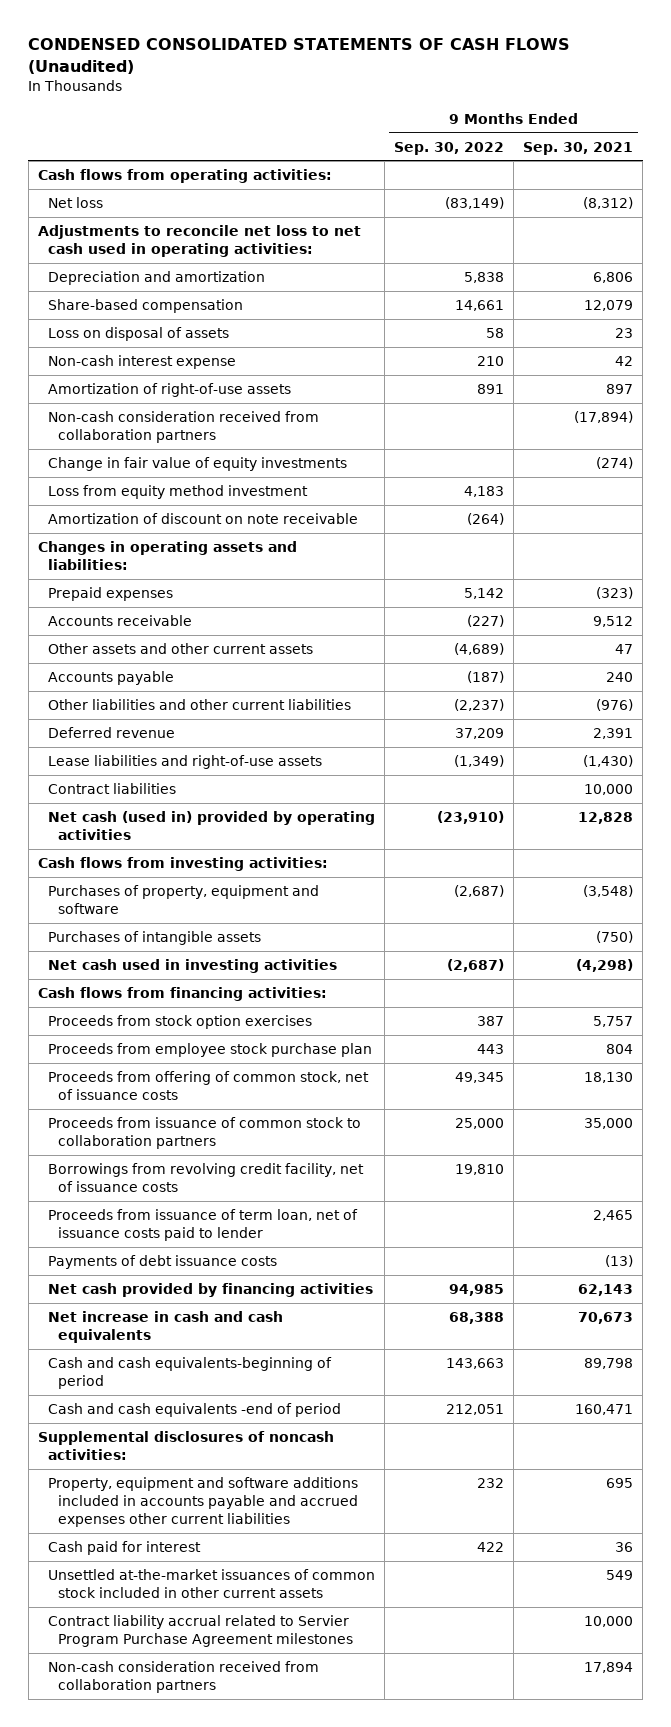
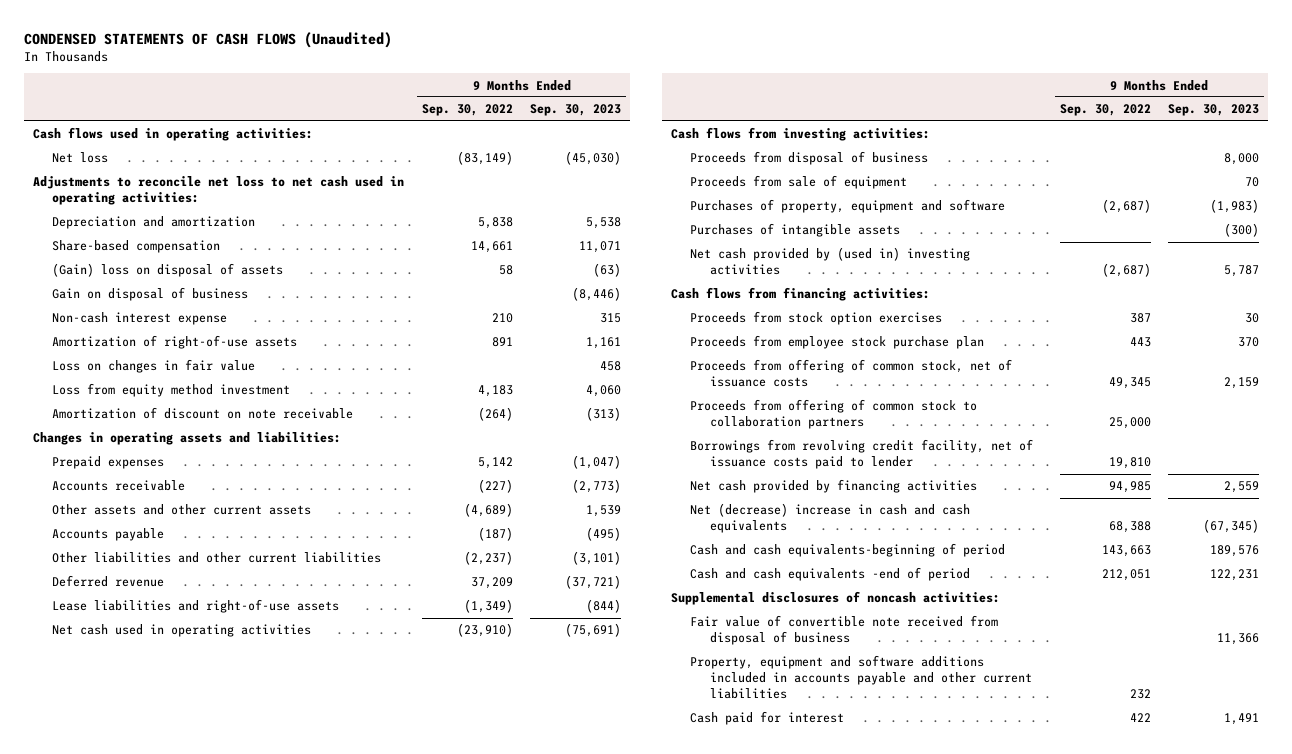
[28,38,571,74] CONDENSED CONSOLIDATED STATEMENTS OF CASH FLOWS (Unaudited) -> [23,31,392,48] CONDENSED STATEMENTS OF CASH FLOWS (Unaudited)
[523,141,634,155] Sep. 30, 2021 -> none
none -> [530,104,622,117] Sep. 30, 2023
[37,168,332,183] Cash flows from operating activities: -> [32,127,313,142] Cash flows used in operating activities:
[47,326,229,341] Loss on disposal of assets -> [52,263,284,278] (Gain) loss on disposal of assets
none -> [52,287,249,302] Gain on disposal of business
[47,410,319,444] Non-cash consideration received from collaboration partners -> none
[47,456,347,471] Change in fair value of equity investments -> none
none -> [52,359,256,374] Loss on changes in fair value
[47,782,176,794] Contract liabilities -> none
[47,810,375,841] Net cash (used in) provided by operating activities -> [52,624,312,638] Net cash used in operating activities
none -> [690,151,929,166] Proceeds from disposal of business
none -> [690,175,908,190] Proceeds from sale of equipment
[47,958,337,973] Net cash used in investing activities -> [690,247,971,276] Net cash provided by (used in) investing activities
[47,1208,358,1242] Proceeds from issuance of term loan, net of issuance costs paid to lender -> none
[47,1254,277,1269] Payments of debt issuance costs -> none
[47,1116,361,1150] Proceeds from issuance of common stock to collaboration partners -> [690,399,978,430] Proceeds from offering of common stock to collaboration partners
[47,1162,364,1193] Borrowings from revolving credit facility, net of issuance costs -> [690,439,1034,470] Borrowings from revolving credit facility, net of issuance costs paid to lender
[47,1310,283,1344] Net increase in cash and cash equivalents -> [690,503,971,534] Net (decrease) increase in cash and cash equivalents
none -> [690,615,999,646] Fair value of convertible note received from disposal of business
[47,1476,359,1528] Property, equipment and software additions included in accounts payable and accrued expenses other current liabilities -> [690,655,1032,700] Property, equipment and software additions included in accounts payable and other current liabilities
[47,1568,375,1599] Unsettled at-the-market issuances of common stock included in other current assets -> none
[47,1614,354,1648] Contract liability accrual related to Servier Program Purchase Agreement milestones -> none
[47,1660,319,1694] Non-cash consideration received from collaboration partners -> none

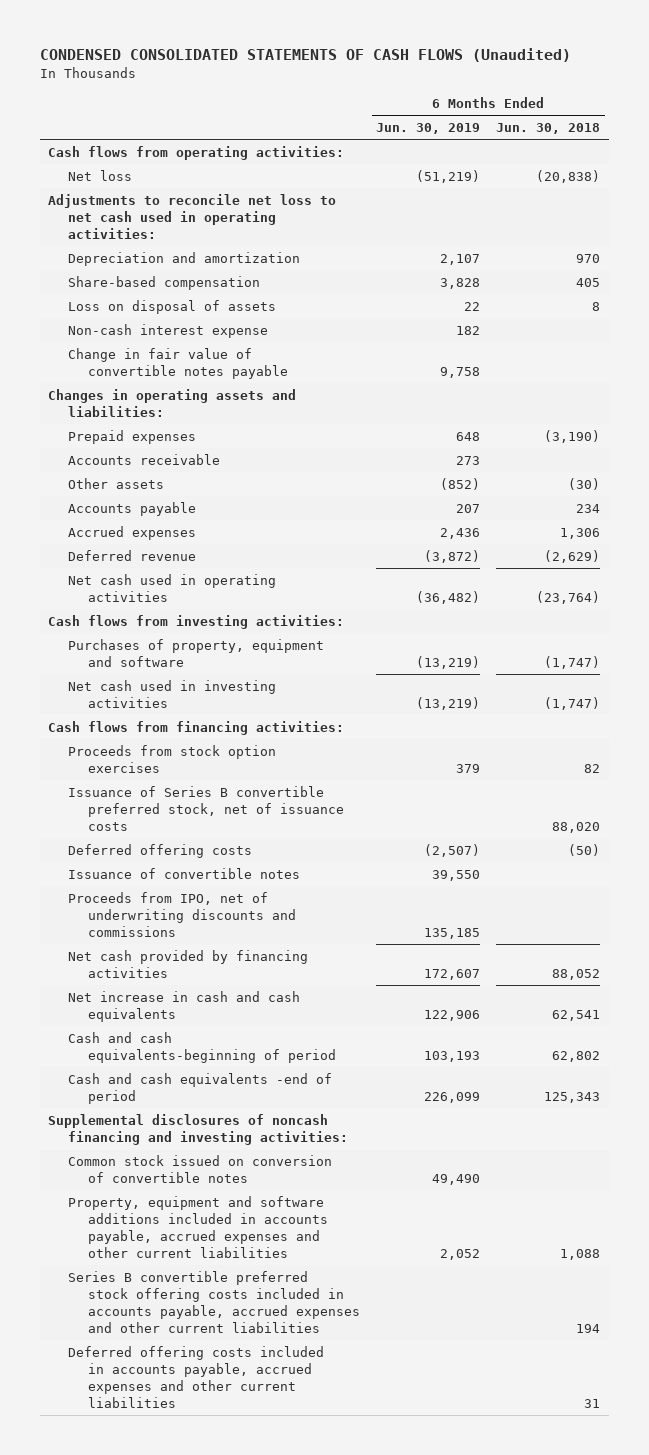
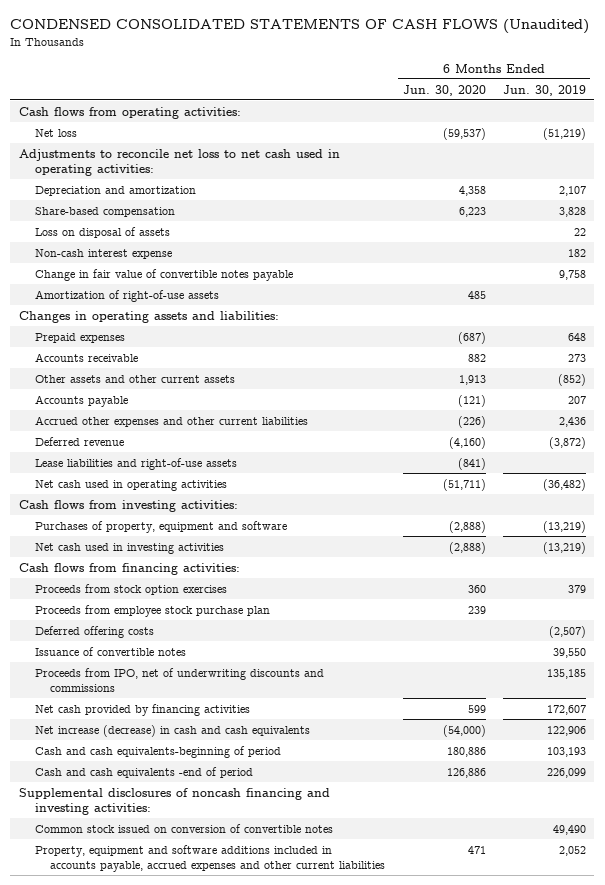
[496,122,601,134] Jun. 30, 2018 -> none
none -> [402,84,486,96] Jun. 30, 2020
none -> [34,289,219,302] Amortization of right-of-use assets
[68,477,165,489] Other assets -> [34,374,235,383] Other assets and other current assets
[68,525,197,540] Accrued expenses -> [34,415,308,427] Accrued other expenses and other current liabilities
none -> [34,457,237,470] Lease liabilities and right-of-use assets
[68,785,344,831] Issuance of Series B convertible preferred stock, net of issuance costs -> none
none -> [34,604,270,617] Proceeds from employee stock purchase plan
[68,990,301,1022] Net increase in cash and cash equivalents -> [34,724,310,737] Net increase (decrease) in cash and cash equivalents
[68,1270,360,1333] Series B convertible preferred stock offering costs included in accounts payable, accrued expenses and other current liabilities -> none
[68,1345,325,1408] Deferred offering costs included in accounts payable, accrued expenses and other current liabilities -> none

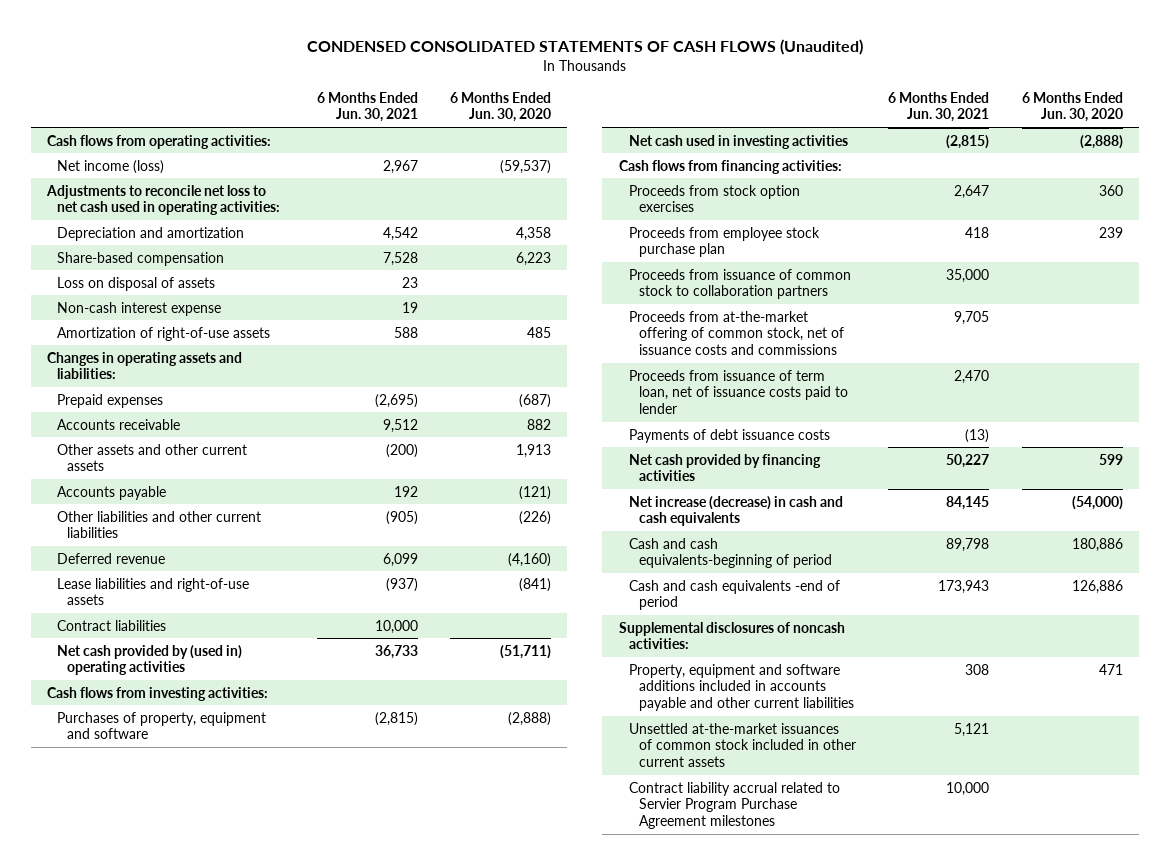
[502,84,586,96] Jun. 30, 2019 -> none
none -> [316,91,418,123] 6 Months Ended Jun. 30, 2021
[34,128,77,137] Net loss -> [57,159,165,174] Net income (loss)
[34,268,293,281] Change in fair value of convertible notes payable -> none
[34,415,308,427] Accrued other expenses and other current liabilities -> [57,510,262,539] Other liabilities and other current liabilities
none -> [57,619,167,631] Contract liabilities
[34,479,227,491] Net cash used in operating activities -> [57,644,243,676] Net cash provided by (used in) operating activities
[34,625,154,638] Deferred offering costs -> none
[34,646,186,656] Issuance of convertible notes -> none
[34,667,324,692] Proceeds from IPO, net of underwriting discounts and commissions -> none
none -> [628,268,851,300] Proceeds from issuance of common stock to collaboration partners
none -> [628,310,845,356] Proceeds from at-the-market offering of common stock, net of issuance costs and commissions
none -> [628,369,849,415] Proceeds from issuance of term loan, net of issuance costs paid to lender
none -> [628,428,830,443] Payments of debt issuance costs
[34,823,333,833] Common stock issued on conversion of convertible notes -> none
[18,787,330,815] Supplemental disclosures of noncash financing and investing activities: -> [618,621,845,650] Supplemental disclosures of noncash activities:
[34,844,386,872] Property, equipment and software additions included in accounts payable, accrued expenses and other current liabilities -> [628,663,855,712] Property, equipment and software additions included in accounts payable and other current liabilities
none -> [628,722,857,768] Unsettled at-the-market issuances of common stock included in other current assets
none -> [628,781,840,830] Contract liability accrual related to Servier Program Purchase Agreement milestones

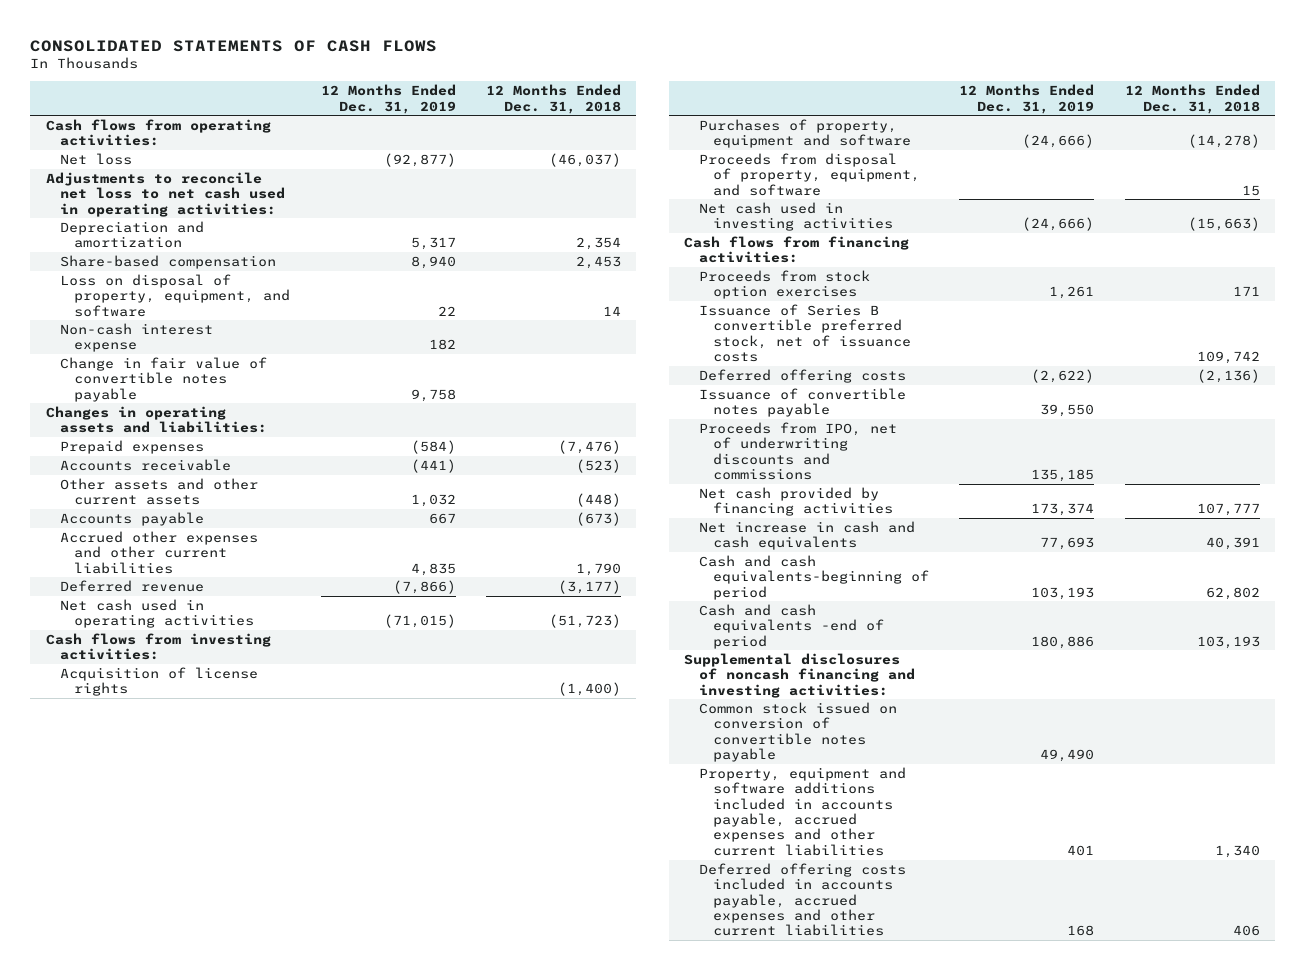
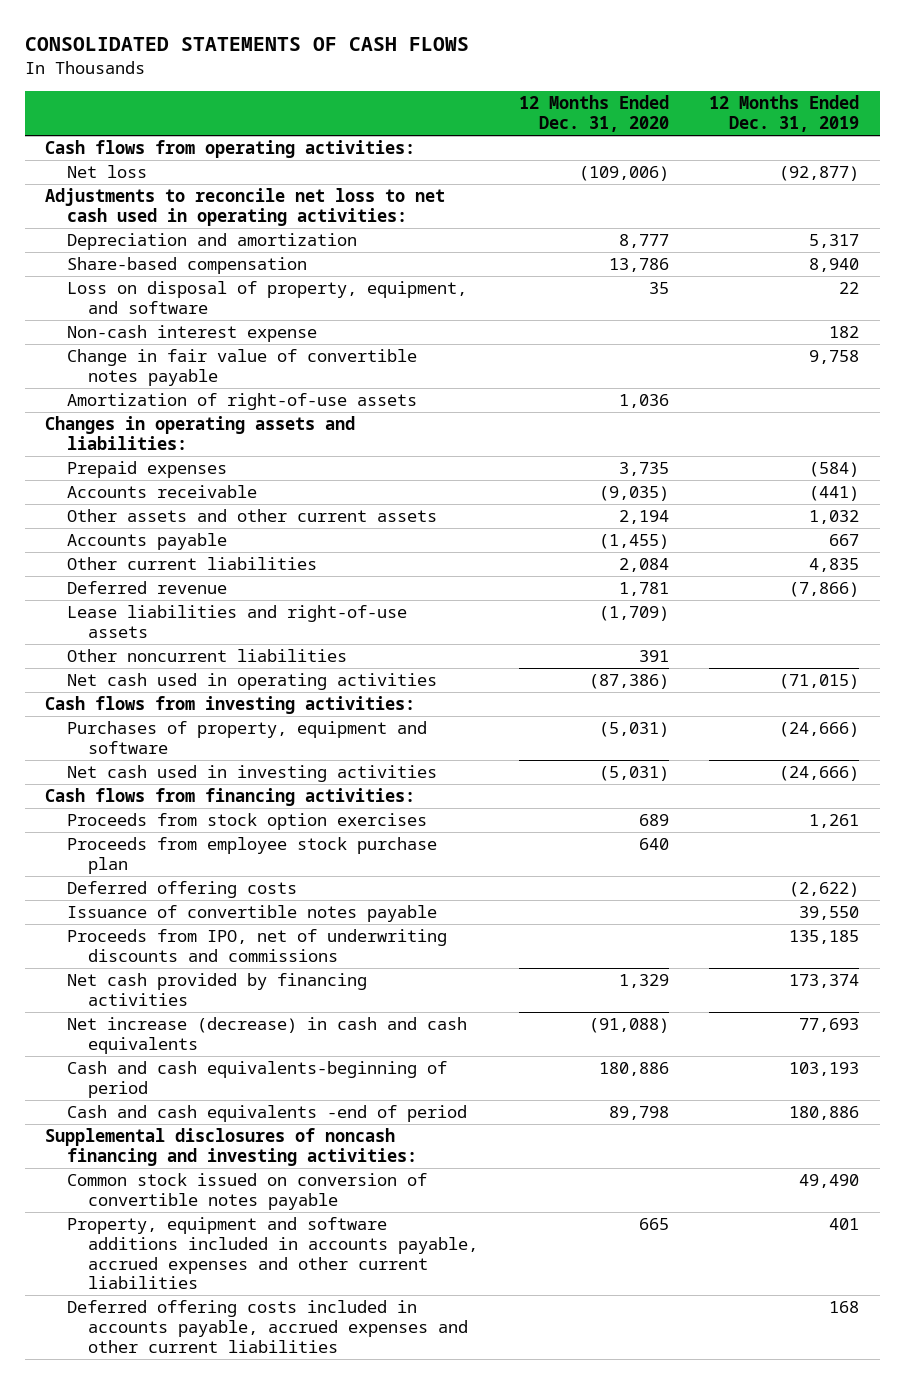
[486,84,622,114] 12 Months Ended Dec. 31, 2018 -> none
none -> [518,95,669,133] 12 Months Ended Dec. 31, 2020
none -> [66,393,417,411] Amortization of right-of-use assets
[59,530,258,574] Accrued other expenses and other current liabilities -> [66,557,317,571] Other current liabilities
none -> [66,605,407,638] Lease liabilities and right-of-use assets
none -> [66,649,347,663] Other noncurrent liabilities
[59,666,258,697] Acquisition of license rights -> none
[698,152,920,196] Proceeds from disposal of property, equipment, and software -> none
[698,303,911,363] Issuance of Series B convertible preferred stock, net of issuance costs -> none
none -> [66,837,437,874] Proceeds from employee stock purchase plan
[698,520,915,551] Net increase in cash and cash equivalents -> [66,1017,467,1054] Net increase (decrease) in cash and cash equivalents

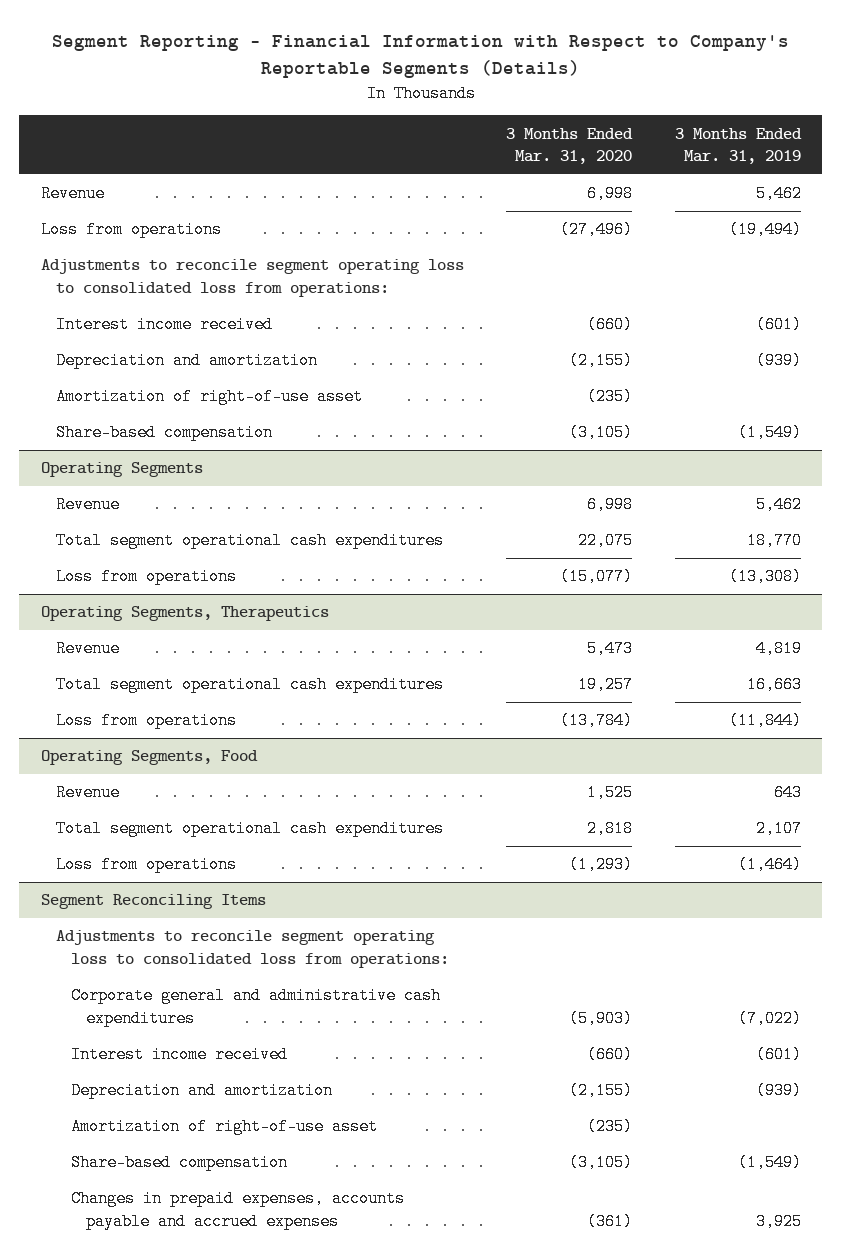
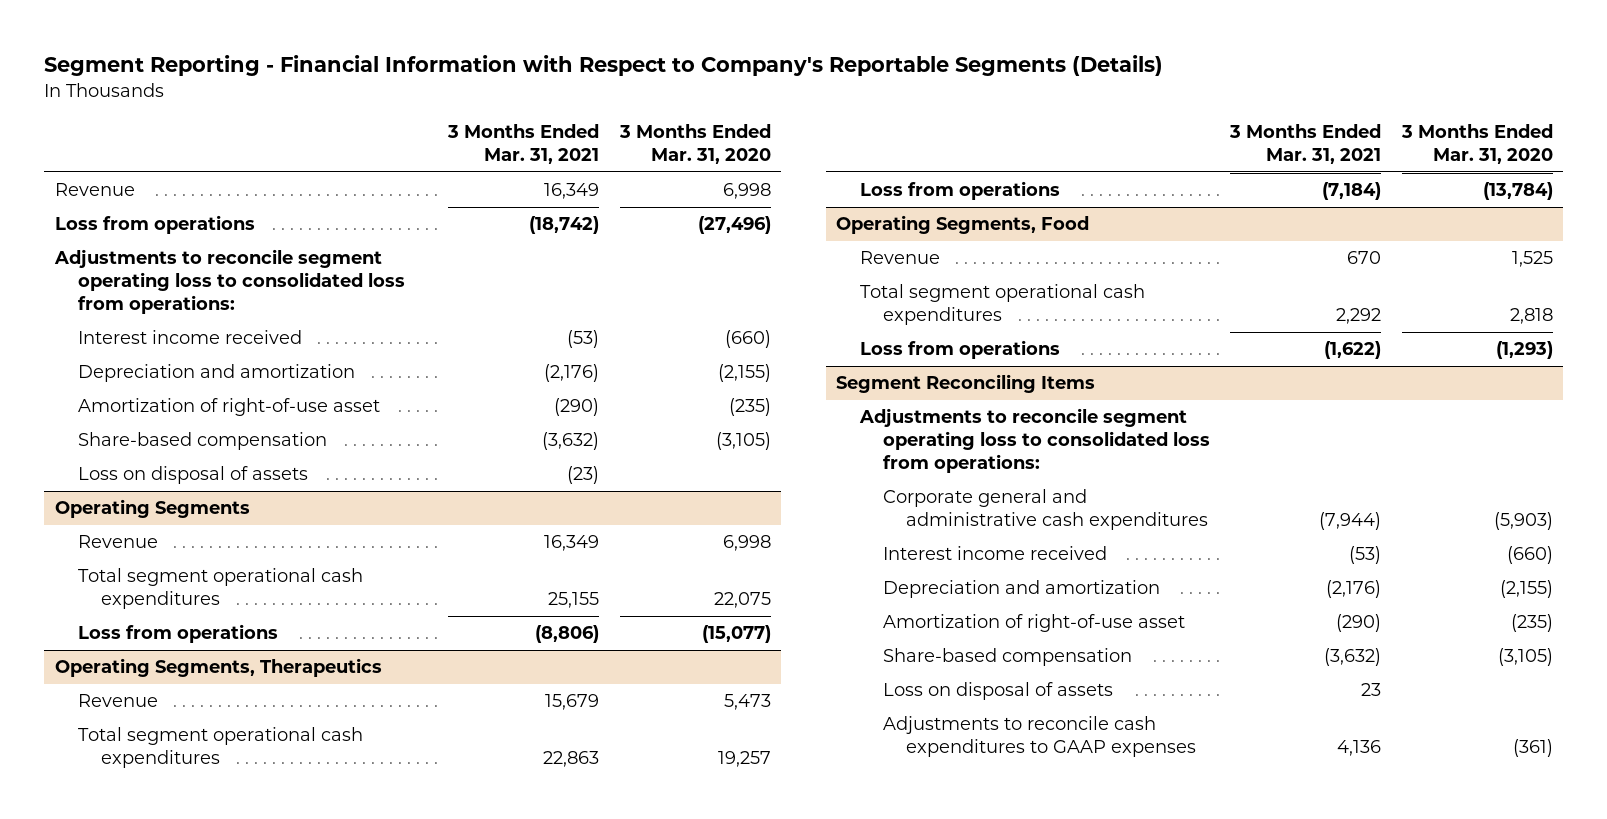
[674,127,802,165] 3 Months Ended Mar. 31, 2019 -> none
none -> [447,123,600,165] 3 Months Ended Mar. 31, 2021
none -> [77,466,308,485] Loss on disposal of assets
none -> [882,682,1113,701] Loss on disposal of assets
[70,1190,405,1230] Changes in prepaid expenses, accounts payable and accrued expenses -> [882,716,1197,758] Adjustments to reconcile cash expenditures to GAAP expenses

